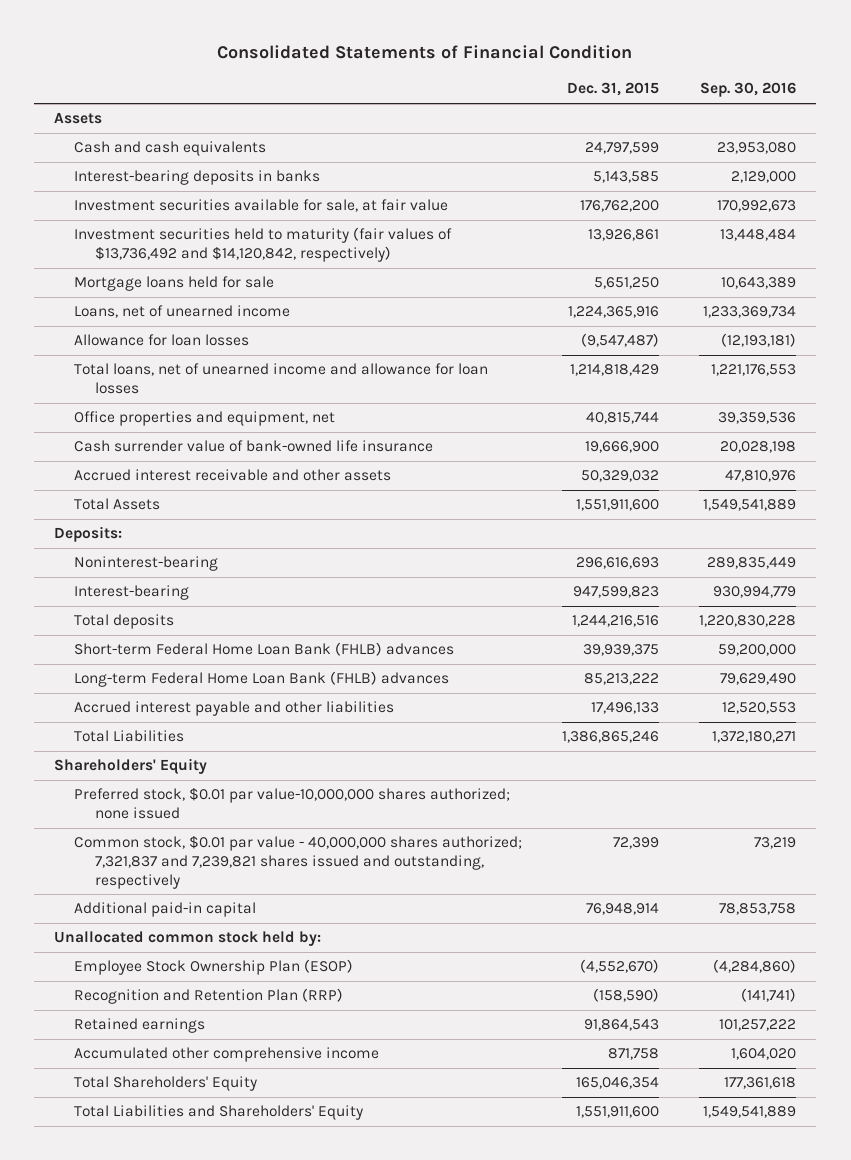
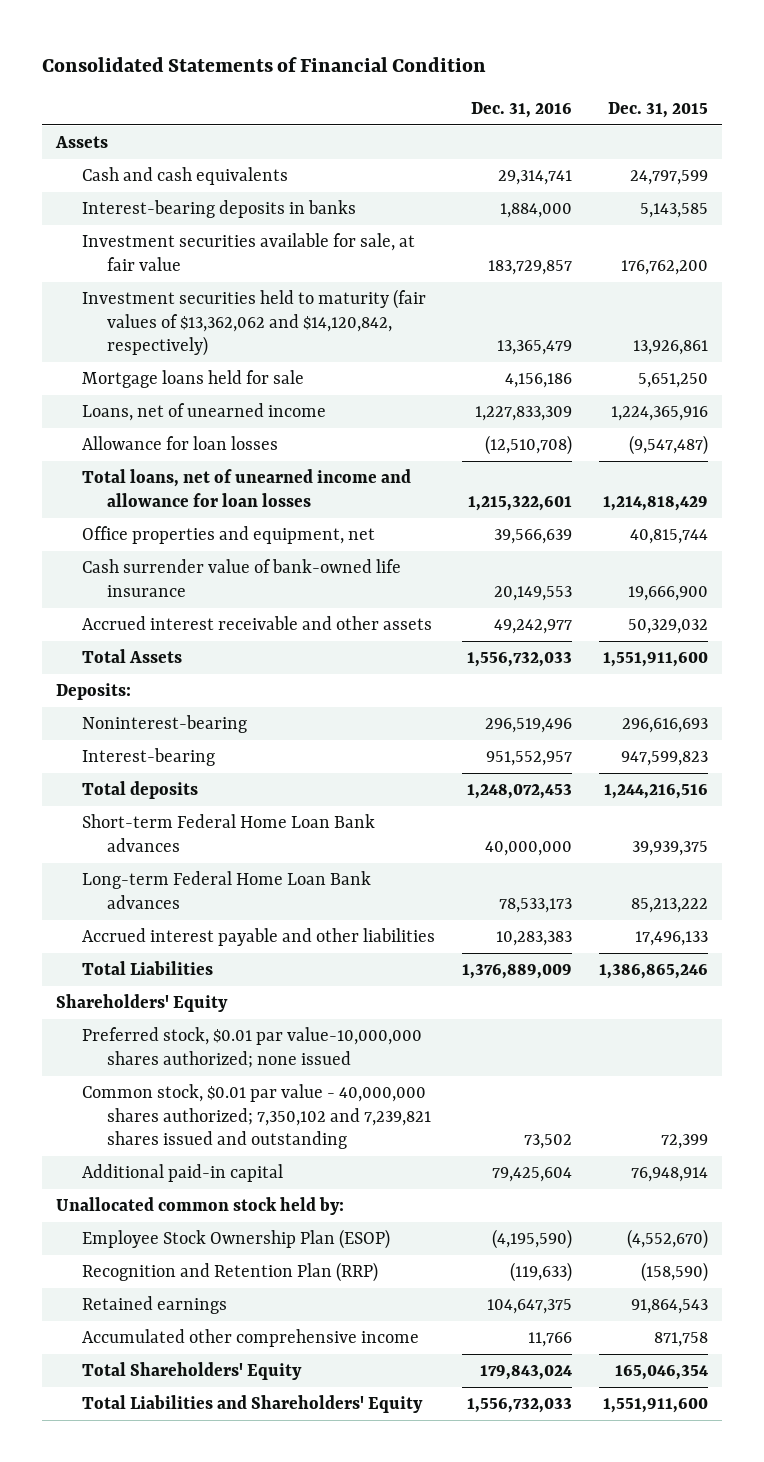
[700,82,797,98] Sep. 30, 2016 -> none
none -> [470,101,572,118] Dec. 31, 2016
[74,227,453,263] Investment securities held to maturity (fair values of $13,736,492 and $14,120,842, respectively) -> [81,289,426,356] Investment securities held to maturity (fair values of $13,362,062 and $14,120,842, respectively)
[74,642,455,657] Short-term Federal Home Loan Bank (FHLB) advances -> [81,814,375,852] Short-term Federal Home Loan Bank advances
[74,671,450,688] Long-term Federal Home Loan Bank (FHLB) advances -> [81,871,371,909] Long-term Federal Home Loan Bank advances
[74,835,523,889] Common stock, $0.01 par value - 40,000,000 shares authorized; 7,321,837 and 7,239,821 shares issued and outstanding, respectively -> [81,1084,432,1149] Common stock, $0.01 par value - 40,000,000 shares authorized; 7,350,102 and 7,239,821 shares issued and outstanding

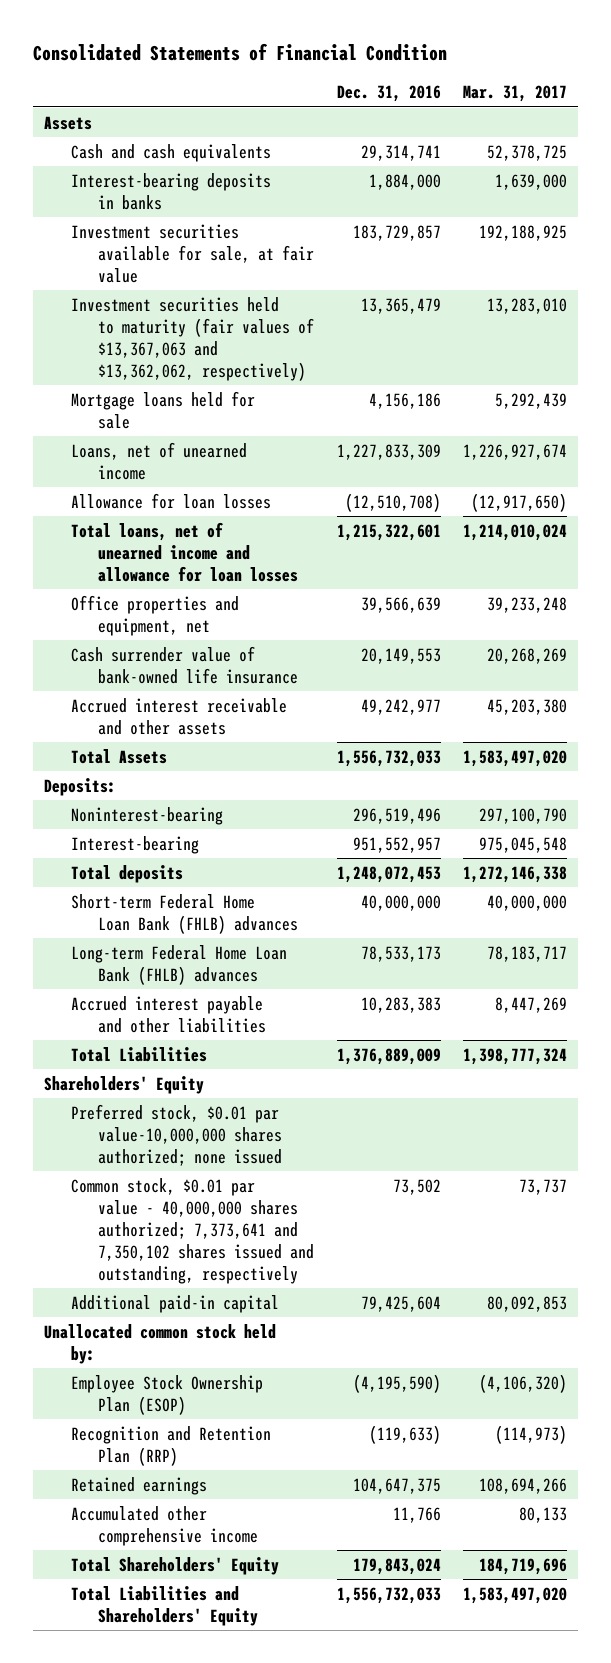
[608,101,709,118] Dec. 31, 2015 -> none
none -> [462,85,567,103] Mar. 31, 2017
[81,289,426,356] Investment securities held to maturity (fair values of $13,362,062 and $14,120,842, respectively) -> [71,296,315,381] Investment securities held to maturity (fair values of $13,367,063 and $13,362,062, respectively)
[81,814,375,852] Short-term Federal Home Loan Bank advances -> [71,893,299,934] Short-term Federal Home Loan Bank (FHLB) advances
[81,871,371,909] Long-term Federal Home Loan Bank advances -> [71,944,288,985] Long-term Federal Home Loan Bank (FHLB) advances
[81,1084,432,1149] Common stock, $0.01 par value - 40,000,000 shares authorized; 7,350,102 and 7,239,821 shares issued and outstanding -> [71,1177,315,1284] Common stock, $0.01 par value - 40,000,000 shares authorized; 7,373,641 and 7,350,102 shares issued and outstanding, respectively

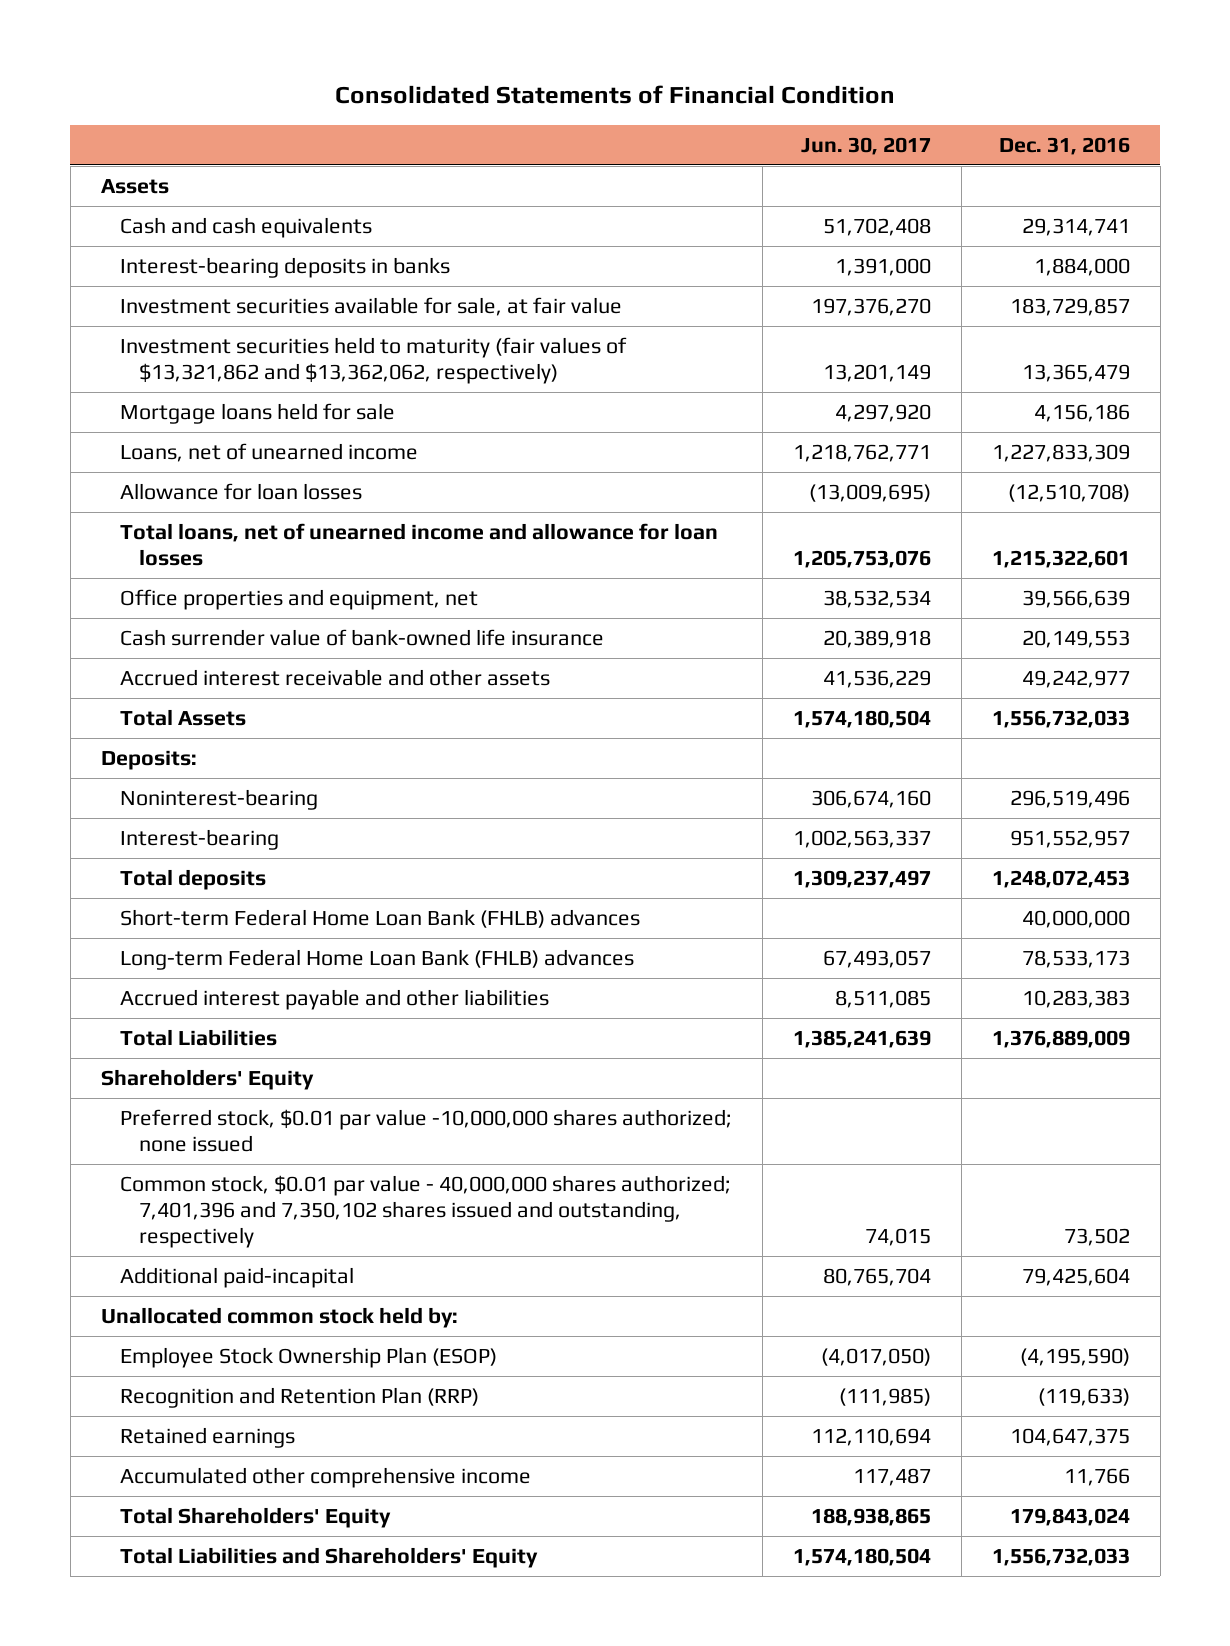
[462,85,567,103] Mar. 31, 2017 -> none
none -> [800,136,931,155] Jun. 30, 2017
[71,296,315,381] Investment securities held to maturity (fair values of $13,367,063 and $13,362,062, respectively) -> [120,336,628,384] Investment securities held to maturity (fair values of $13,321,862 and $13,362,062, respectively)
[71,1103,283,1166] Preferred stock, $0.01 par value-10,000,000 shares authorized; none issued -> [120,1108,733,1152] Preferred stock, $0.01 par value -10,000,000 shares authorized; none issued
[71,1177,315,1284] Common stock, $0.01 par value - 40,000,000 shares authorized; 7,373,641 and 7,350,102 shares issued and outstanding, respectively -> [120,1174,732,1248] Common stock, $0.01 par value - 40,000,000 shares authorized; 7,401,396 and 7,350,102 shares issued and outstanding, respectively
[71,1294,280,1313] Additional paid-in capital -> [120,1266,355,1288] Additional paid-incapital

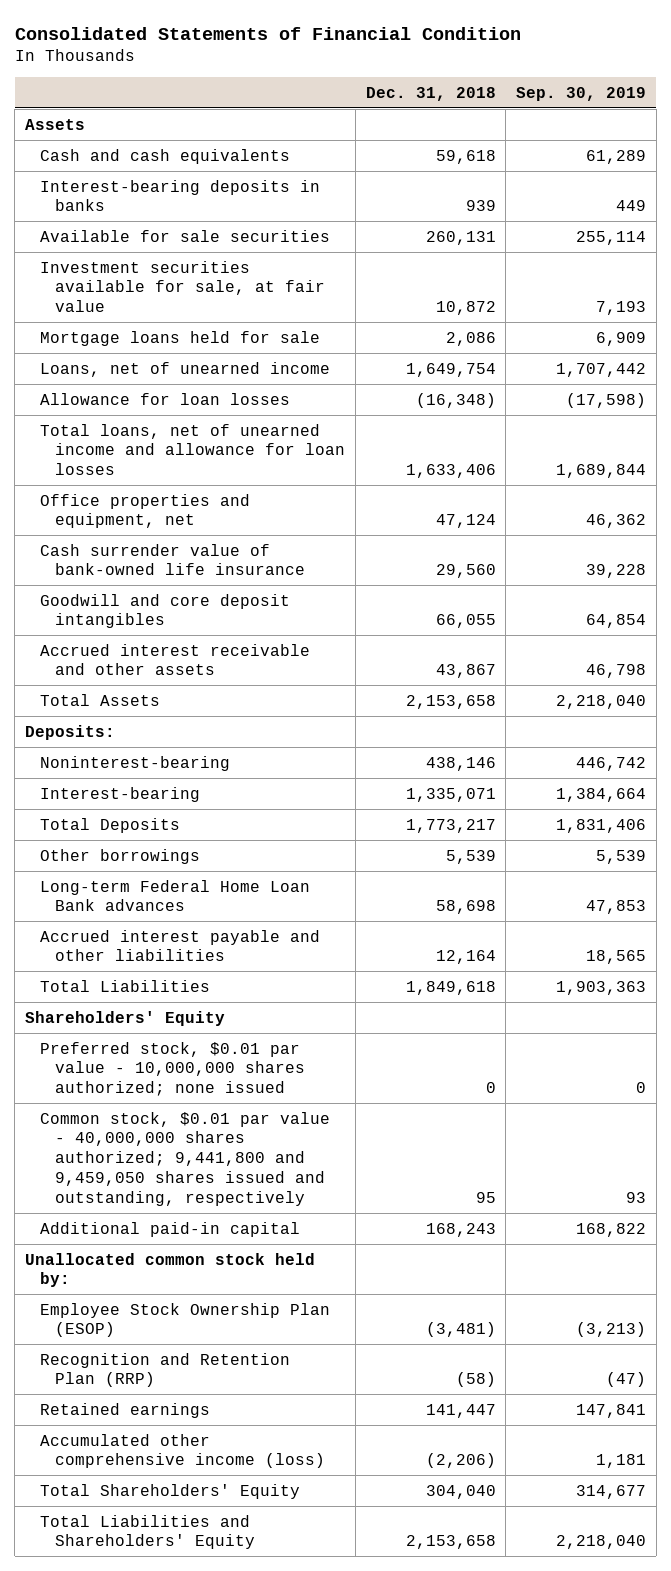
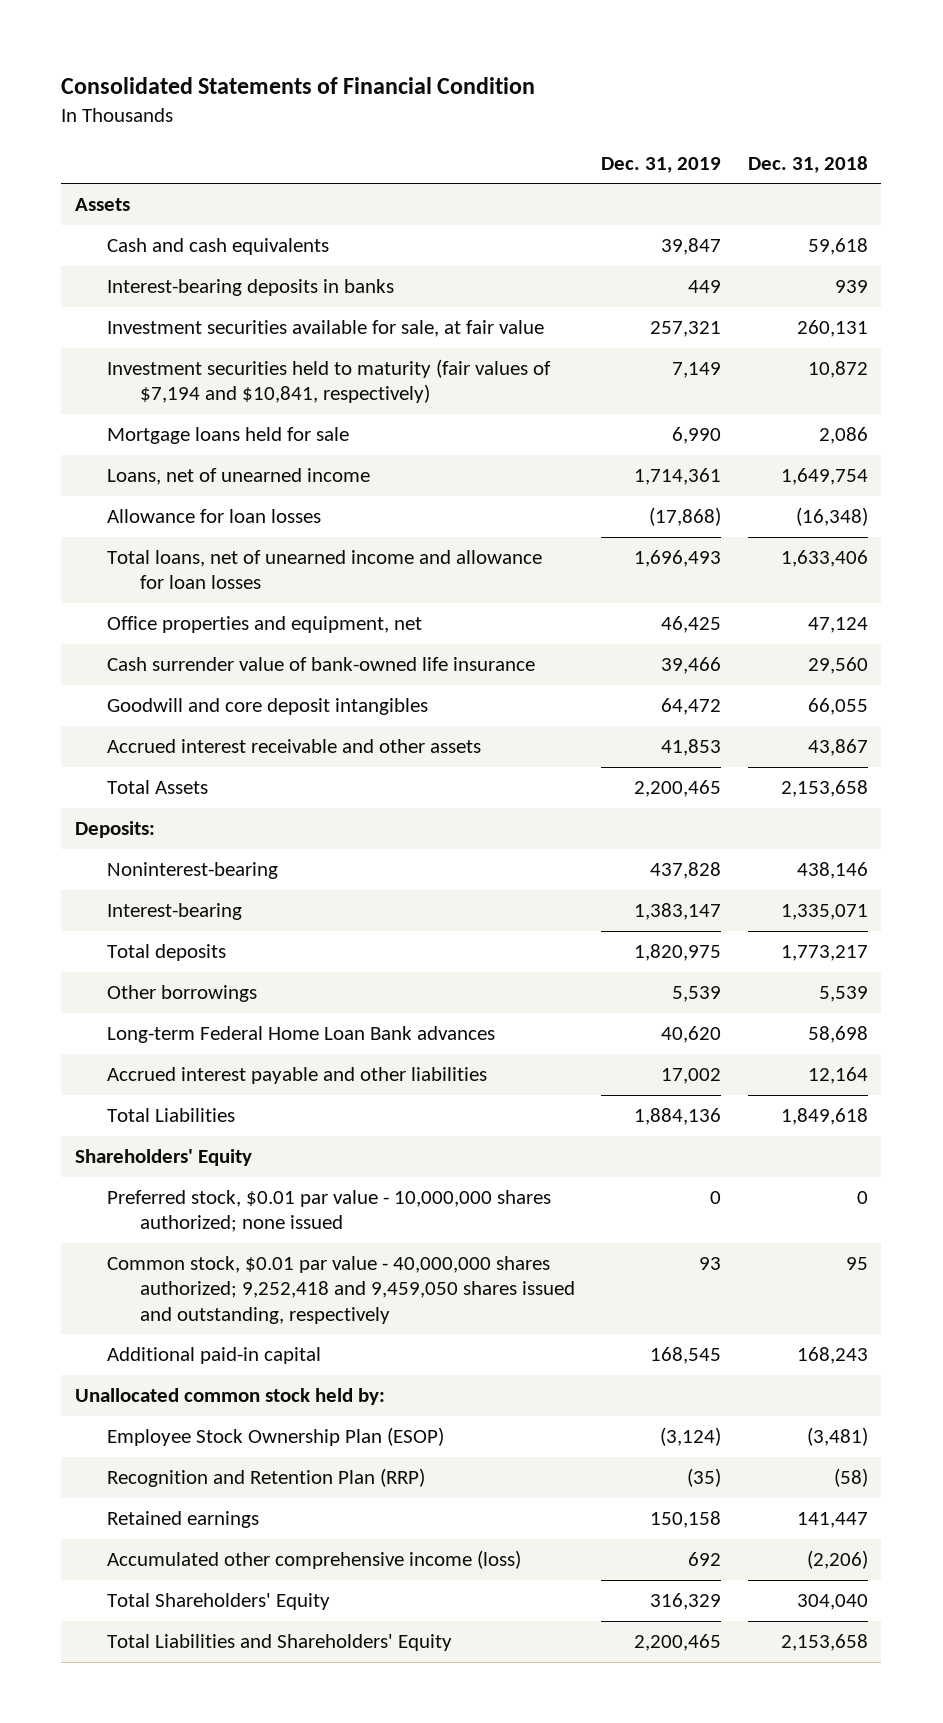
[516,86,647,101] Sep. 30, 2019 -> none
none -> [601,156,722,173] Dec. 31, 2019
[40,229,331,242] Available for sale securities -> [107,320,545,338] Investment securities available for sale, at fair value
[40,260,325,313] Investment securities available for sale, at fair value -> [107,359,552,404] Investment securities held to maturity (fair values of $7,194 and $10,841, respectively)
[40,817,181,833] Total Deposits -> [107,944,227,962] Total deposits
[40,1111,331,1206] Common stock, $0.01 par value - 40,000,000 shares authorized; 9,441,800 and 9,459,050 shares issued and outstanding, respectively -> [107,1256,575,1324] Common stock, $0.01 par value - 40,000,000 shares authorized; 9,252,418 and 9,459,050 shares issued and outstanding, respectively

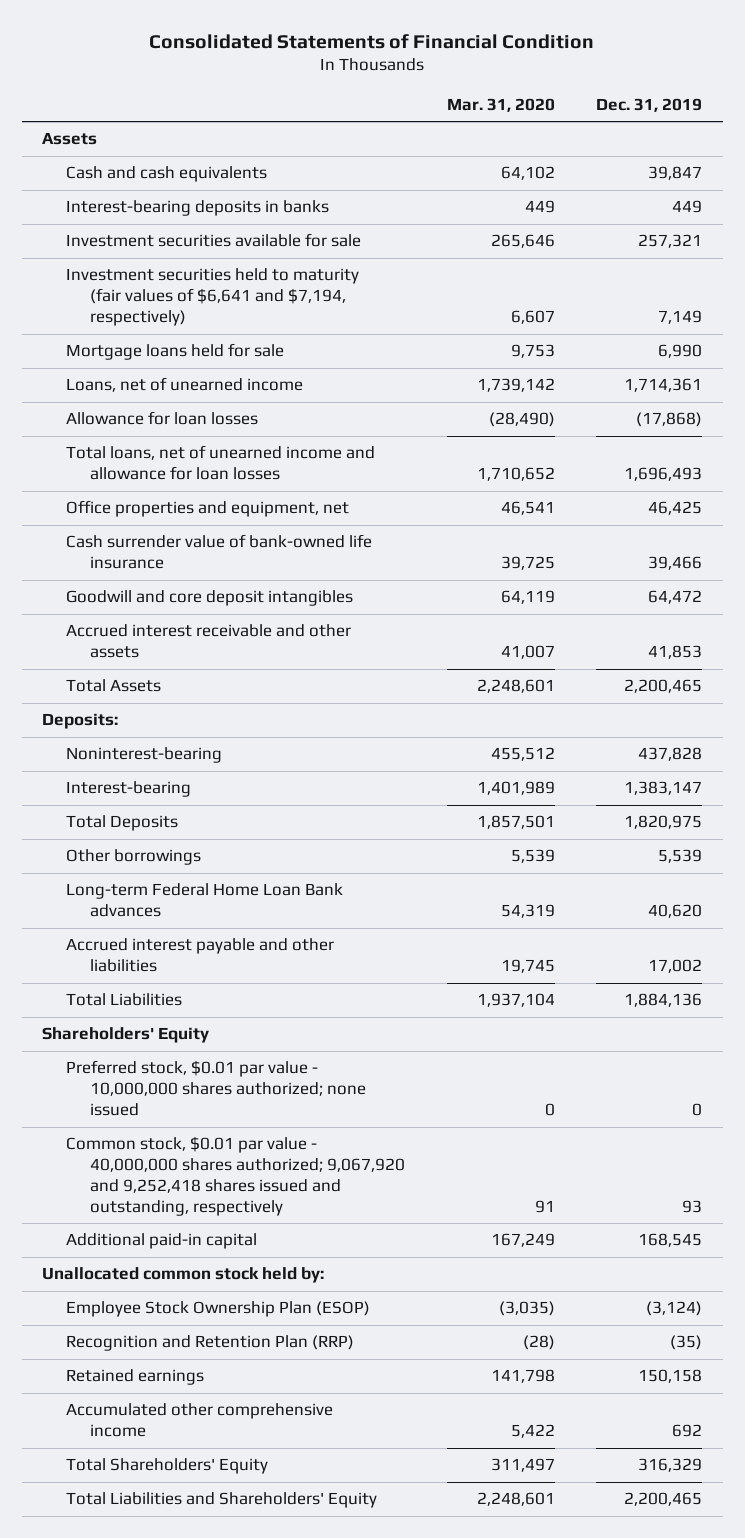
[747,155,868,173] Dec. 31, 2018 -> none
none -> [446,97,555,112] Mar. 31, 2020
[107,320,545,338] Investment securities available for sale, at fair value -> [66,233,362,248] Investment securities available for sale
[107,359,552,404] Investment securities held to maturity (fair values of $7,194 and $10,841, respectively) -> [66,268,360,326] Investment securities held to maturity (fair values of $6,641 and $7,194, respectively)
[107,944,227,962] Total deposits -> [66,815,179,832] Total Deposits
[107,1256,575,1324] Common stock, $0.01 par value - 40,000,000 shares authorized; 9,252,418 and 9,459,050 shares issued and outstanding, respectively -> [66,1136,405,1216] Common stock, $0.01 par value - 40,000,000 shares authorized; 9,067,920 and 9,252,418 shares issued and outstanding, respectively
[107,1550,522,1570] Accumulated other comprehensive income (loss) -> [66,1403,334,1438] Accumulated other comprehensive income

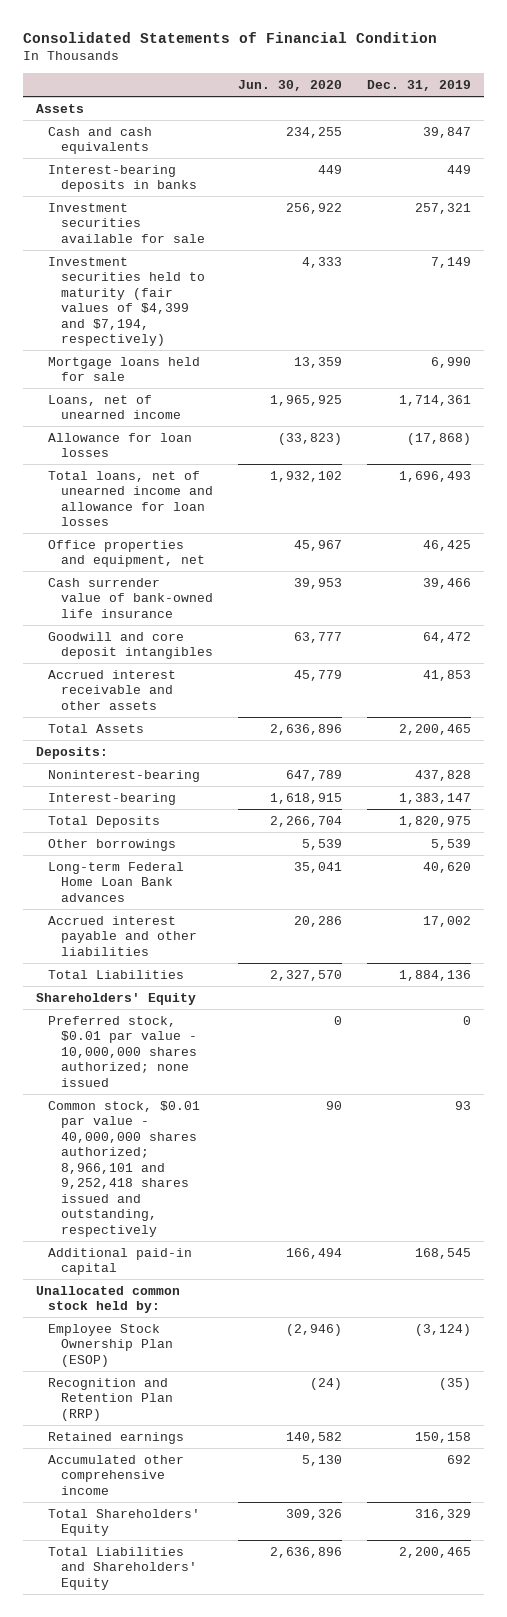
[446,97,555,112] Mar. 31, 2020 -> none
none -> [237,79,342,91] Jun. 30, 2020
[66,268,360,326] Investment securities held to maturity (fair values of $6,641 and $7,194, respectively) -> [48,256,205,347] Investment securities held to maturity (fair values of $4,399 and $7,194, respectively)
[66,1136,405,1216] Common stock, $0.01 par value - 40,000,000 shares authorized; 9,067,920 and 9,252,418 shares issued and outstanding, respectively -> [48,1100,201,1237] Common stock, $0.01 par value - 40,000,000 shares authorized; 8,966,101 and 9,252,418 shares issued and outstanding, respectively

